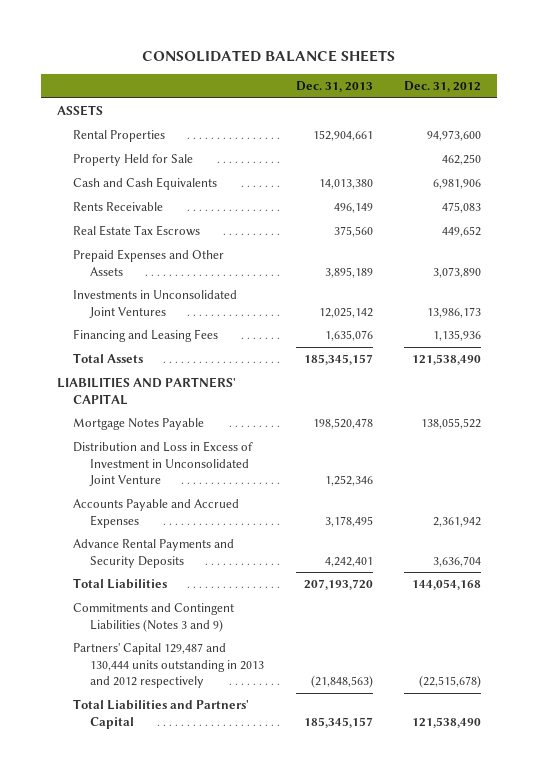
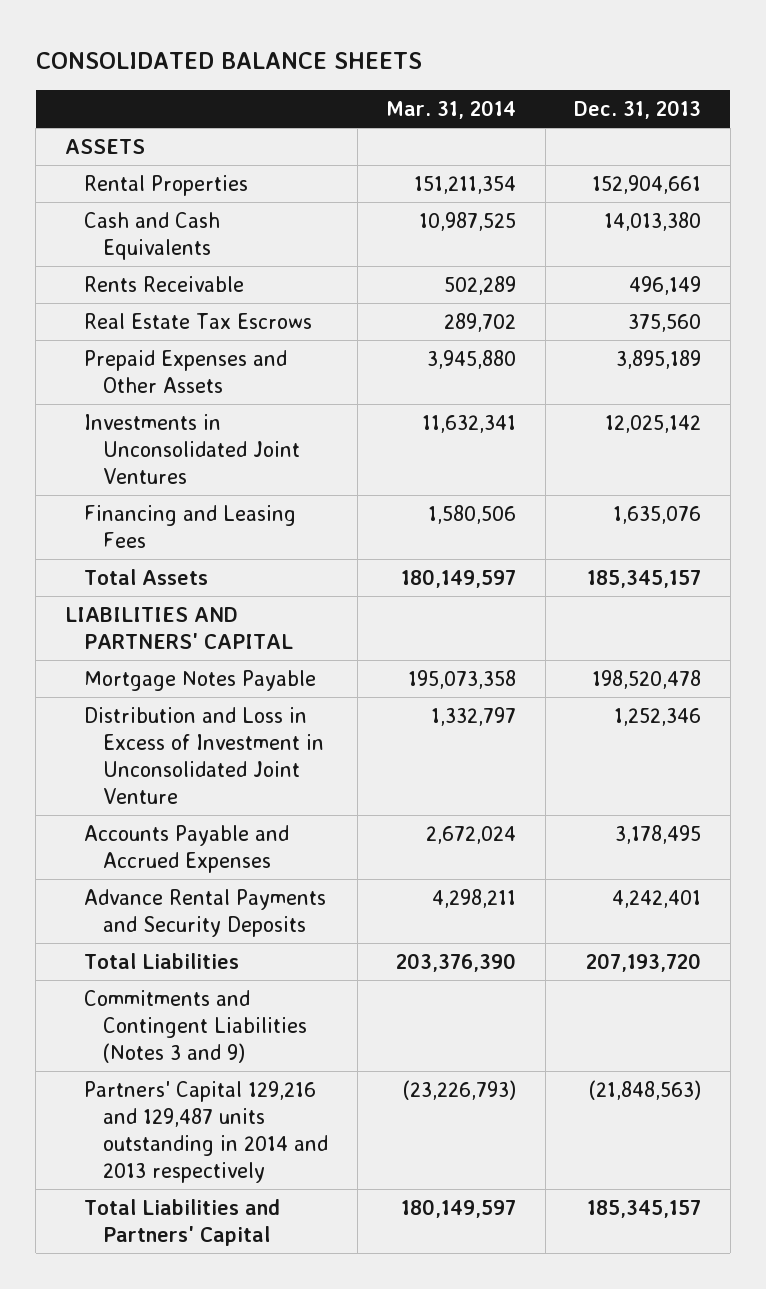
[404,81,482,93] Dec. 31, 2012 -> none
none -> [386,99,517,119] Mar. 31, 2014
[73,154,194,167] Property Held for Sale -> none
[73,643,264,688] Partners' Capital 129,487 and 130,444 units outstanding in 2013 and 2012 respectively -> [84,1080,329,1183] Partners' Capital 129,216 and 129,487 units outstanding in 2014 and 2013 respectively

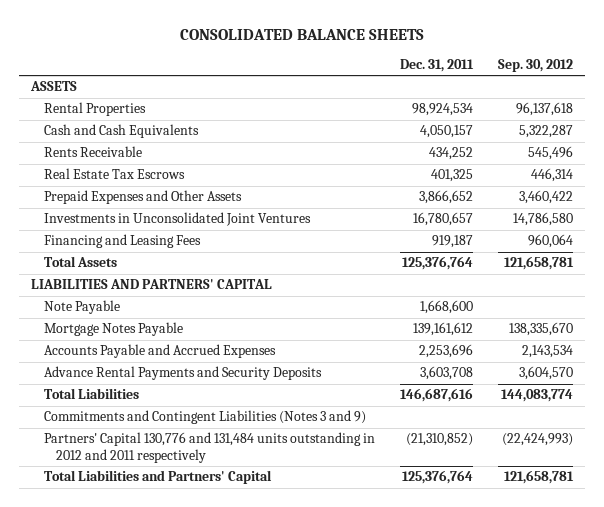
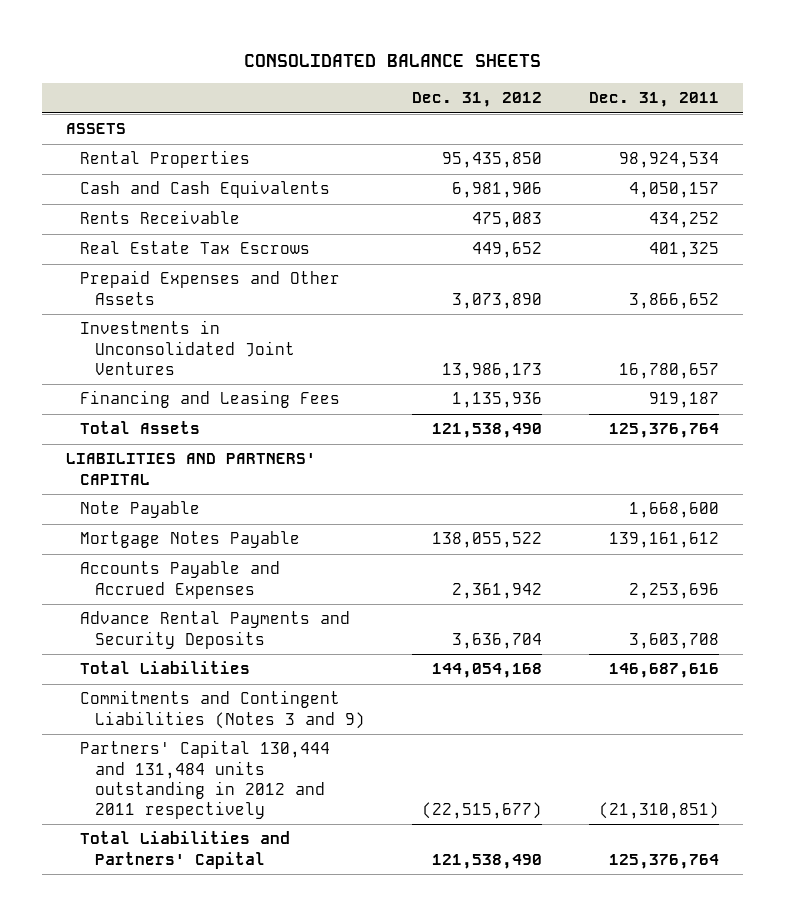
[497,58,573,72] Sep. 30, 2012 -> none
none -> [412,92,543,108] Dec. 31, 2012
[43,432,375,464] Partners' Capital 130,776 and 131,484 units outstanding in 2012 and 2011 respectively -> [80,740,331,819] Partners' Capital 130,444 and 131,484 units outstanding in 2012 and 2011 respectively
[405,433,473,447] (21,310,852) -> [599,801,720,819] (21,310,851)

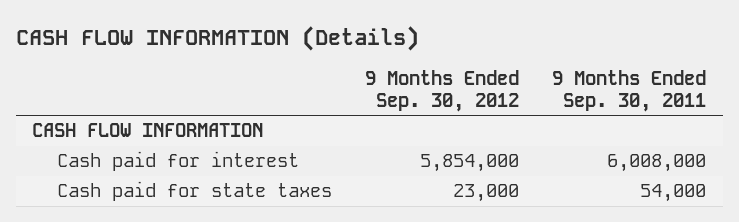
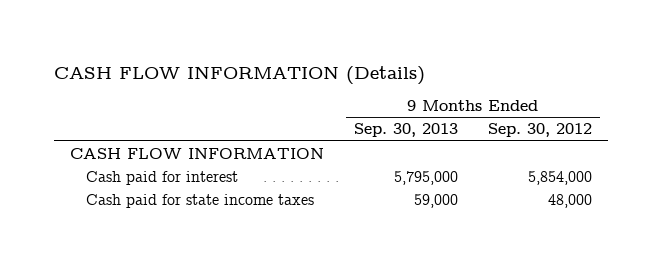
[552,69,707,112] 9 Months Ended Sep. 30, 2011 -> none
none -> [353,123,458,138] Sep. 30, 2013
[56,181,332,202] Cash paid for state taxes -> [85,193,314,208] Cash paid for state income taxes
[453,184,520,203] 23,000 -> [548,193,593,208] 48,000

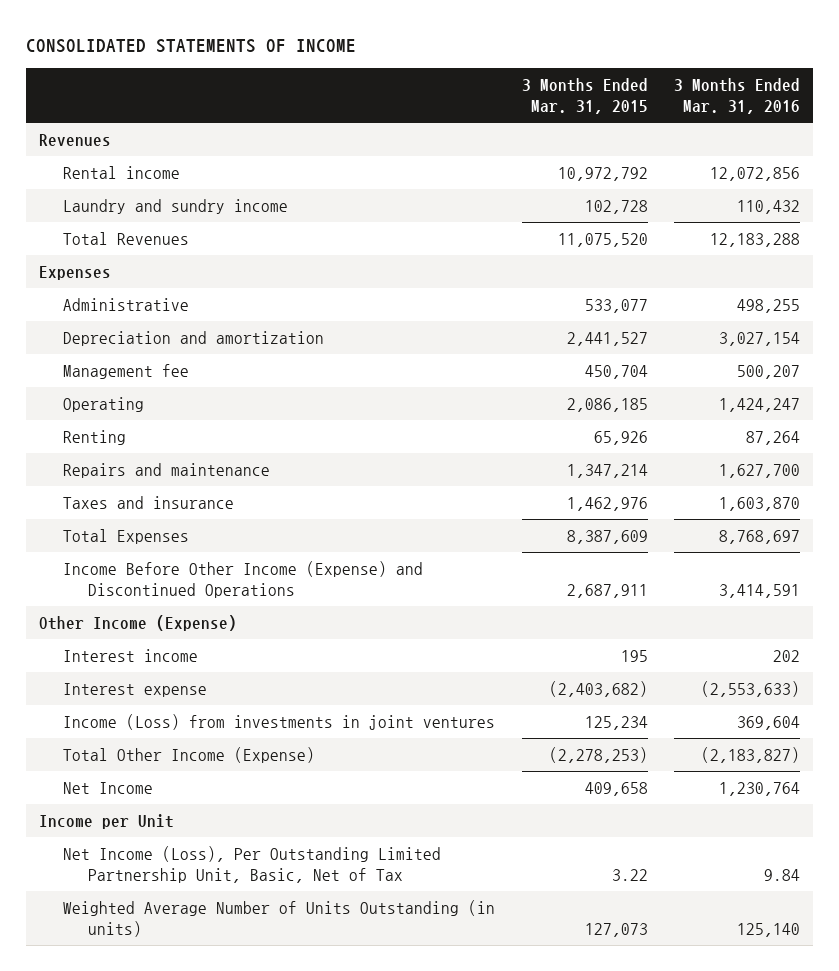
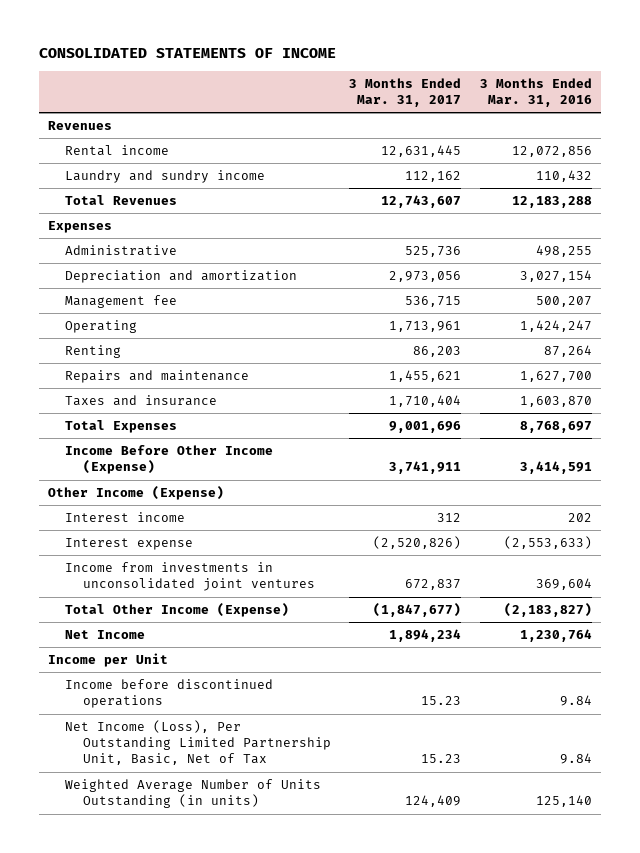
[521,77,648,115] 3 Months Ended Mar. 31, 2015 -> none
none -> [349,77,462,107] 3 Months Ended Mar. 31, 2017
[63,560,424,599] Income Before Other Income (Expense) and Discontinued Operations -> [65,445,274,475] Income Before Other Income (Expense)
[63,713,496,730] Income (Loss) from investments in joint ventures -> [65,562,316,592] Income from investments in unconsolidated joint ventures
none -> [65,679,274,709] Income before discontinued operations

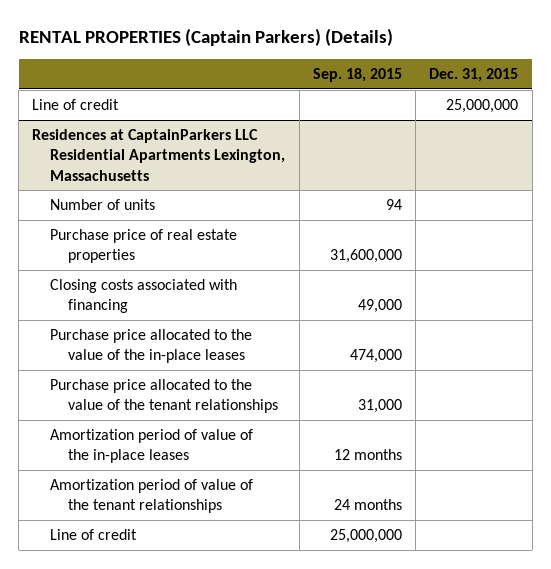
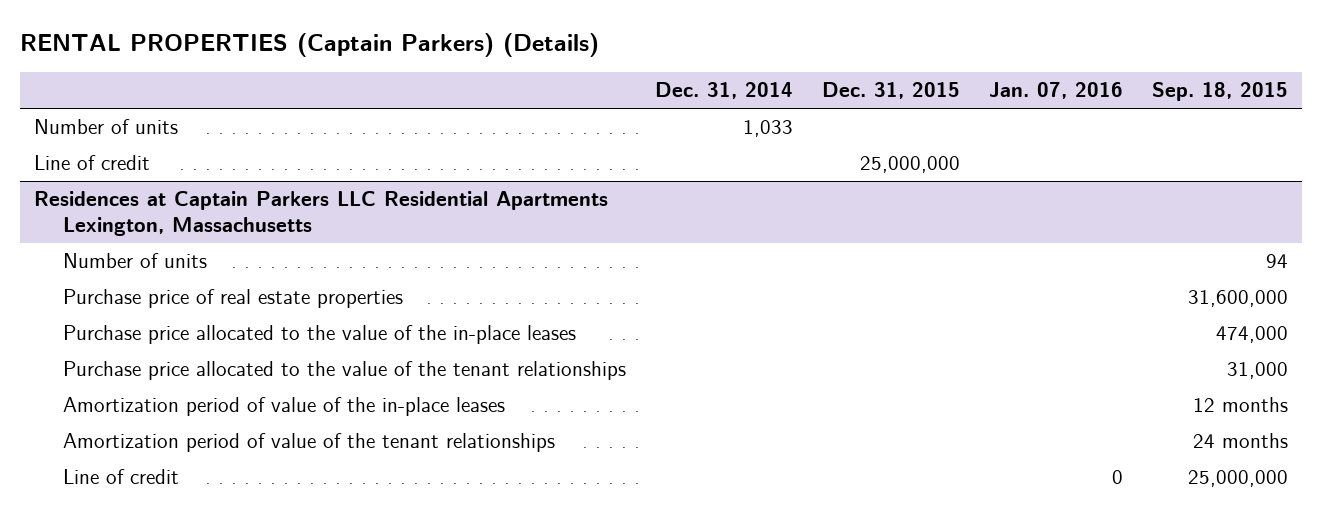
none -> [654,82,793,100] Dec. 31, 2014
none -> [988,82,1123,100] Jan. 07, 2016
none -> [34,119,179,135] Number of units
[32,128,286,181] Residences at CaptainParkers LLC Residential Apartments Lexington, Massachusetts -> [34,191,609,236] Residences at Captain Parkers LLC Residential Apartments Lexington, Massachusetts
[50,278,238,314] Closing costs associated with financing -> none

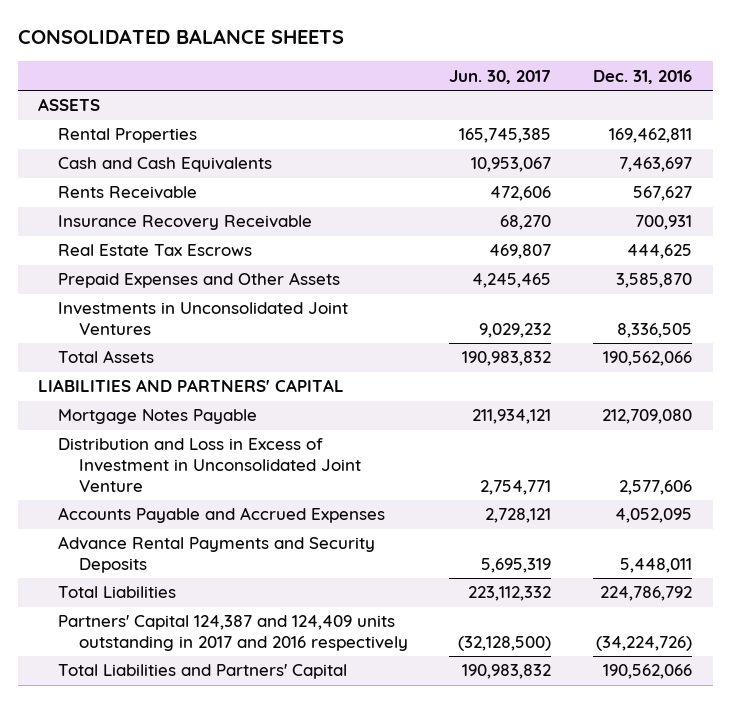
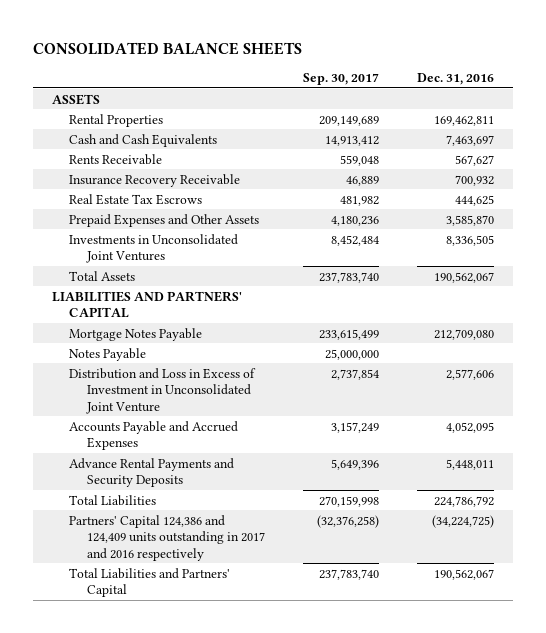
[449,69,552,84] Jun. 30, 2017 -> none
none -> [303,73,380,86] Sep. 30, 2017
[635,215,693,231] 700,931 -> [455,174,495,186] 700,932
[603,351,693,367] 190,562,066 -> [434,271,495,283] 190,562,067
none -> [69,347,147,361] Notes Payable
[58,615,408,651] Partners' Capital 124,387 and 124,409 units outstanding in 2017 and 2016 respectively -> [69,514,266,561] Partners' Capital 124,386 and 124,409 units outstanding in 2017 and 2016 respectively
[596,635,693,651] (34,224,726) -> [432,514,495,528] (34,224,725)
[603,664,693,680] 190,562,066 -> [434,568,495,580] 190,562,067

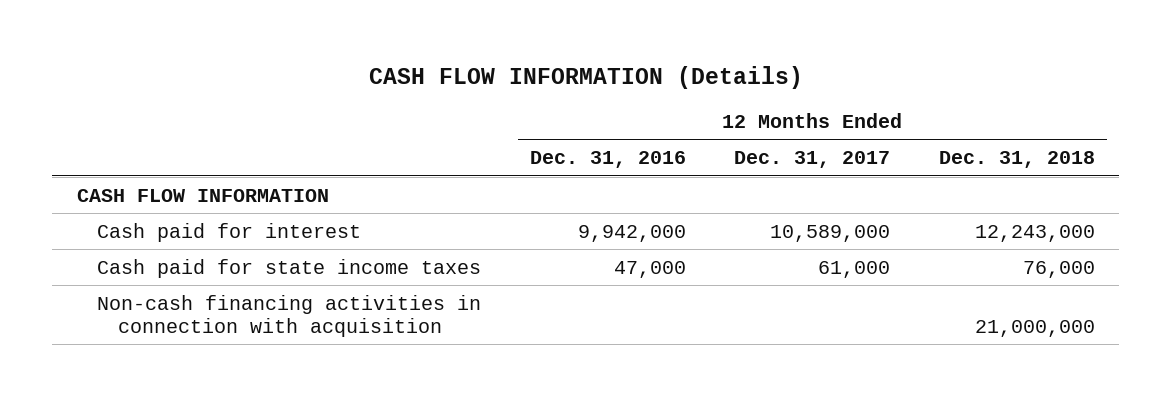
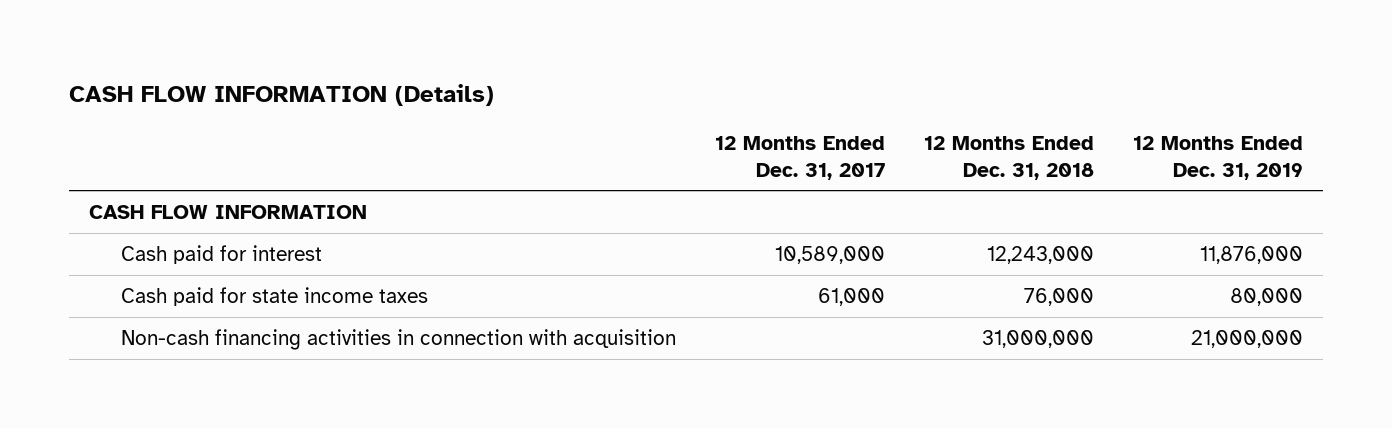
[529,151,686,169] Dec. 31, 2016 -> none
none -> [1133,136,1304,180] 12 Months Ended Dec. 31, 2019
[974,319,1095,337] 21,000,000 -> [982,329,1095,348] 31,000,000

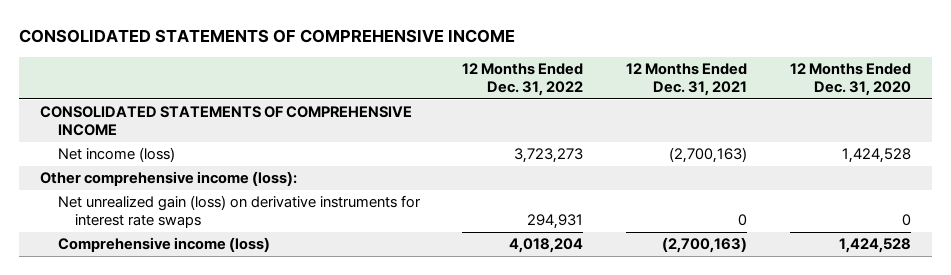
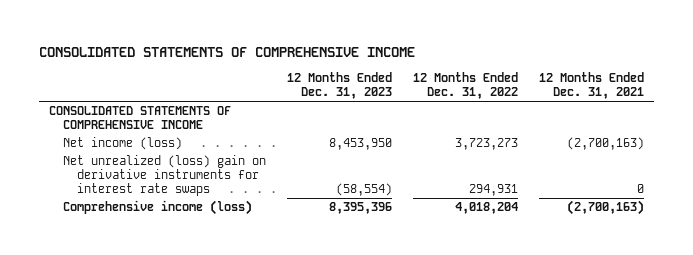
[789,63,911,96] 12 Months Ended Dec. 31, 2020 -> none
none -> [287,72,393,100] 12 Months Ended Dec. 31, 2023
[40,171,298,187] Other comprehensive income (loss): -> none
[57,195,421,228] Net unrealized gain (loss) on derivative instruments for interest rate swaps -> [63,155,267,196] Net unrealized (loss) gain on derivative instruments for interest rate swaps

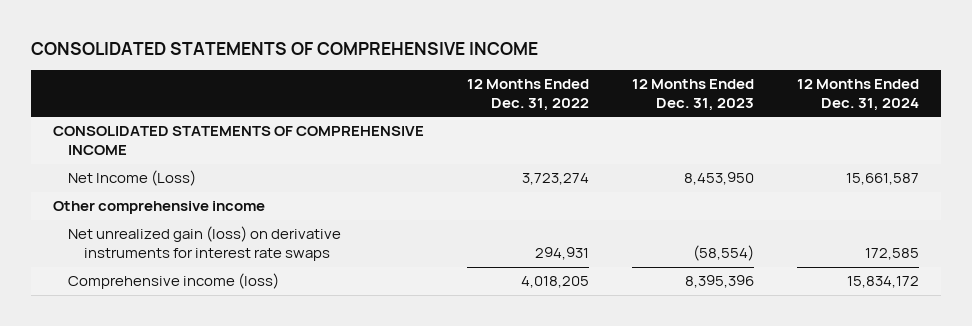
[538,72,644,100] 12 Months Ended Dec. 31, 2021 -> none
none -> [797,78,920,112] 12 Months Ended Dec. 31, 2024
[63,137,183,151] Net income (loss) -> [68,170,197,187] Net Income (Loss)
[454,138,518,151] 3,723,273 -> [521,173,589,186] 3,723,274
none -> [52,201,265,215] Other comprehensive income
[63,155,267,196] Net unrealized (loss) gain on derivative instruments for interest rate swaps -> [68,226,342,262] Net unrealized gain (loss) on derivative instruments for interest rate swaps
[454,202,518,215] 4,018,204 -> [520,276,589,289] 4,018,205

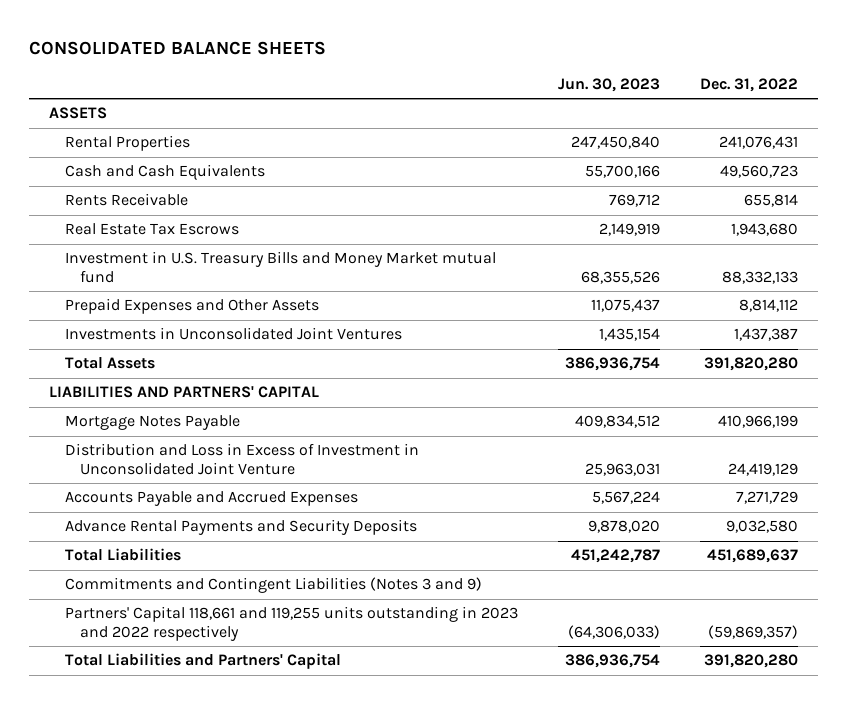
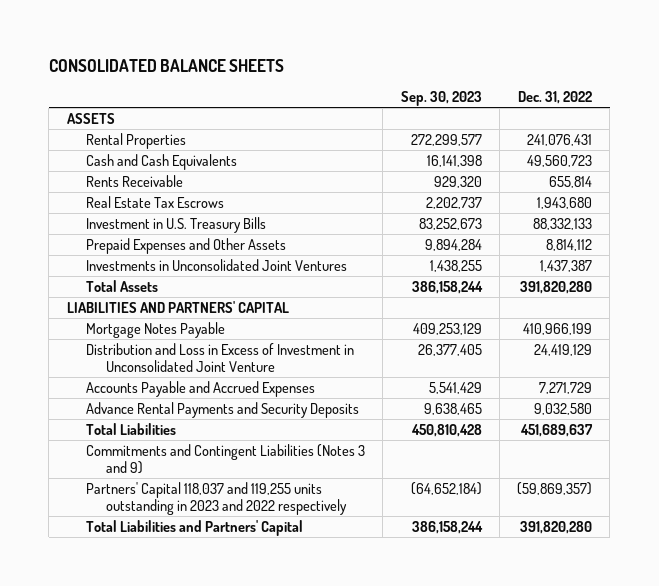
[557,78,660,93] Jun. 30, 2023 -> none
none -> [400,91,482,107] Sep. 30, 2023
[64,251,496,283] Investment in U.S. Treasury Bills and Money Market mutual fund -> [86,216,267,233] Investment in U.S. Treasury Bills
[64,606,518,641] Partners' Capital 118,661 and 119,255 units outstanding in 2023 and 2022 respectively -> [86,481,347,516] Partners' Capital 118,037 and 119,255 units outstanding in 2023 and 2022 respectively

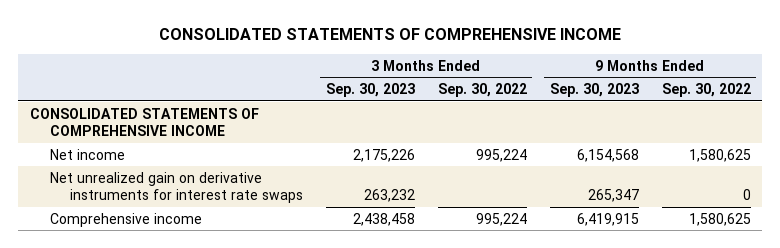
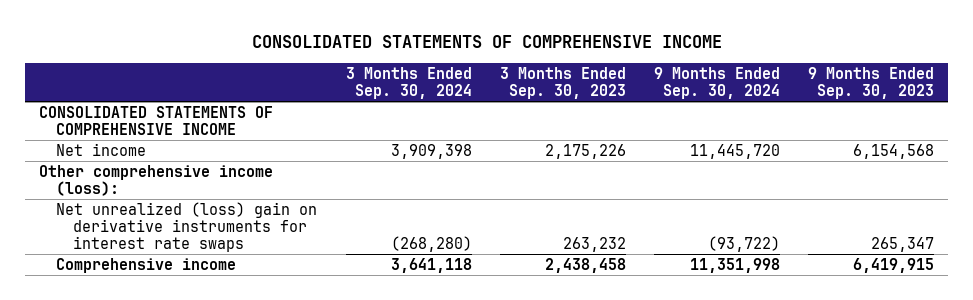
[437,82,527,97] Sep. 30, 2022 -> none
[661,82,751,97] Sep. 30, 2022 -> none
none -> [345,67,472,100] 3 Months Ended Sep. 30, 2024
none -> [653,67,780,100] 9 Months Ended Sep. 30, 2024
none -> [39,165,274,197] Other comprehensive income (loss):
[49,171,303,204] Net unrealized gain on derivative instruments for interest rate swaps -> [56,202,318,253] Net unrealized (loss) gain on derivative instruments for interest rate swaps

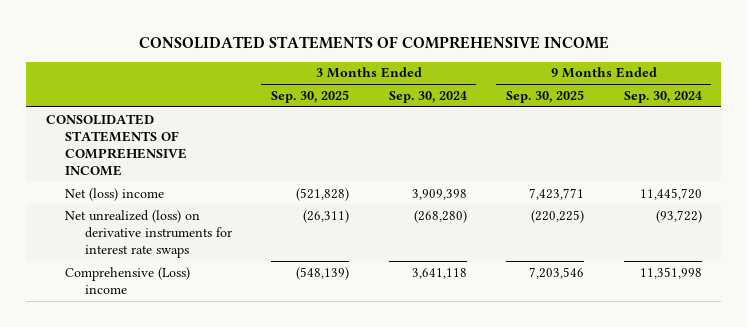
[499,67,626,100] 3 Months Ended Sep. 30, 2023 -> none
[807,67,934,100] 9 Months Ended Sep. 30, 2023 -> none
none -> [271,89,350,103] Sep. 30, 2025
none -> [506,89,585,103] Sep. 30, 2025
[39,165,274,197] Other comprehensive income (loss): -> none
[56,143,147,157] Net income -> [65,187,165,201] Net (loss) income
[56,202,318,253] Net unrealized (loss) gain on derivative instruments for interest rate swaps -> [65,209,232,259] Net unrealized (loss) on derivative instruments for interest rate swaps
[56,258,237,274] Comprehensive income -> [65,266,191,294] Comprehensive (Loss) income

